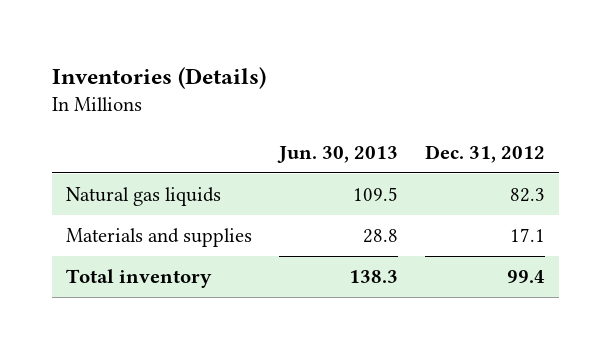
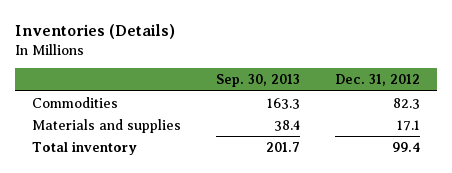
[276,145,398,163] Jun. 30, 2013 -> none
none -> [215,74,300,88] Sep. 30, 2013
[65,187,221,207] Natural gas liquids -> [32,96,119,108] Commodities

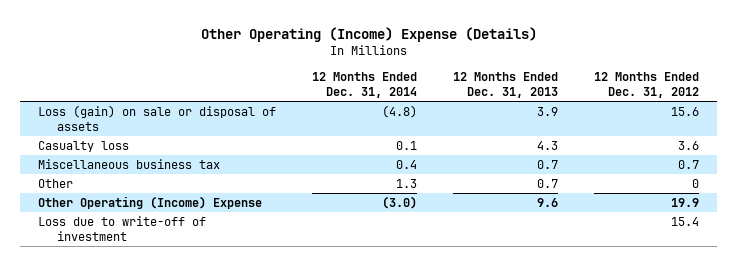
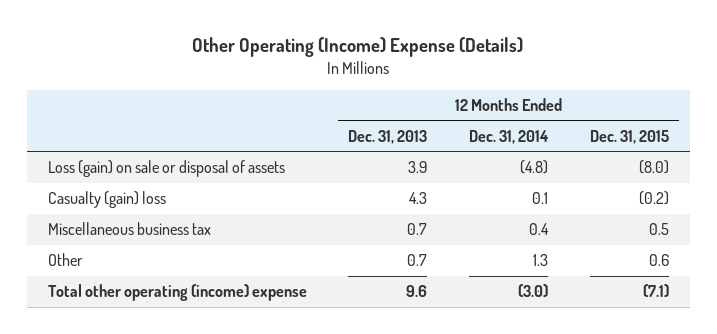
[593,72,699,99] 12 Months Ended Dec. 31, 2012 -> none
none -> [590,130,670,145] Dec. 31, 2015
[38,140,130,152] Casualty loss -> [47,191,166,209] Casualty (gain) loss
[38,215,207,241] Loss due to write-off of investment -> none
[38,195,263,209] Other Operating (Income) Expense -> [47,284,307,302] Total other operating (income) expense

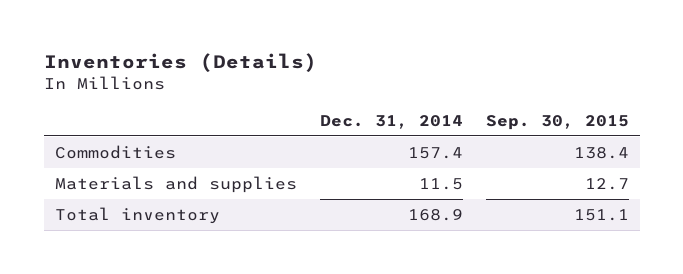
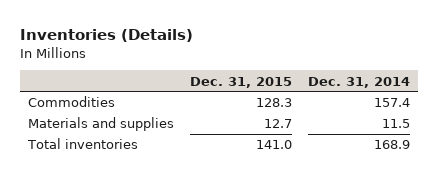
[485,114,629,130] Sep. 30, 2015 -> none
none -> [190,76,293,88] Dec. 31, 2015
[54,206,220,224] Total inventory -> [27,138,139,150] Total inventories

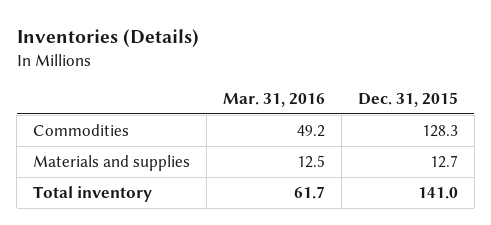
[307,76,410,88] Dec. 31, 2014 -> none
none -> [223,92,326,107] Mar. 31, 2016
[27,138,139,150] Total inventories -> [33,185,153,202] Total inventory

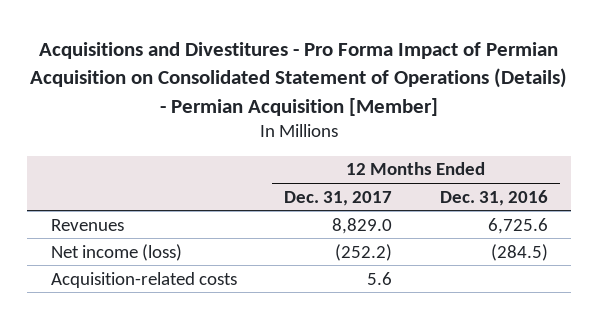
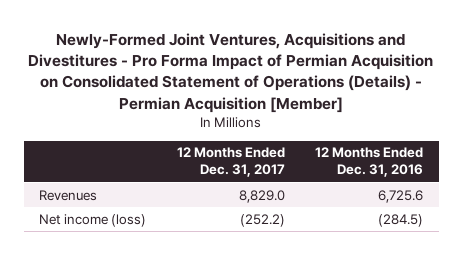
[30,41,568,116] Acquisitions and Divestitures - Pro Forma Impact of Permian Acquisition on Consolidated Statement of Operations (Details) - Permian Acquisition [Member] -> [28,32,434,113] Newly-Formed Joint Ventures, Acquisitions and Divestitures - Pro Forma Impact of Permian Acquisition on Consolidated Statement of Operations (Details) - Permian Acquisition [Member]
[50,271,237,288] Acquisition-related costs -> none

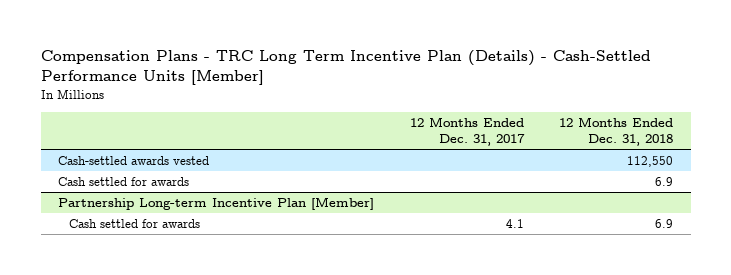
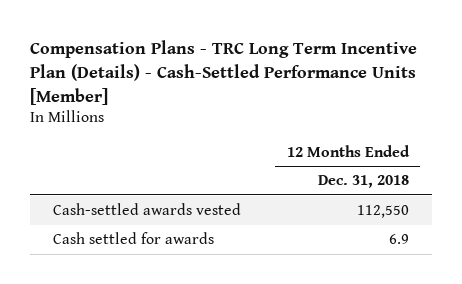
[409,116,525,146] 12 Months Ended Dec. 31, 2017 -> none
[58,197,375,211] Partnership Long-term Incentive Plan [Member] -> none
[68,219,200,229] Cash settled for awards -> none

